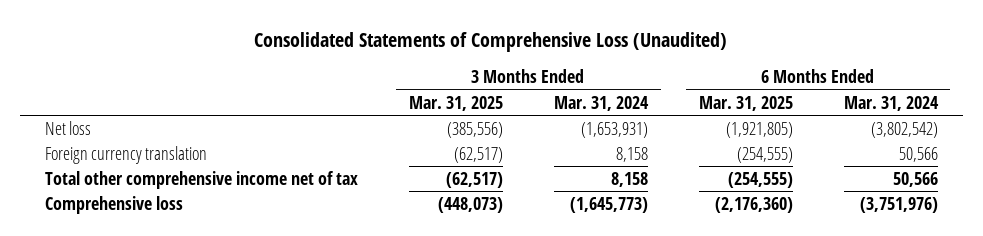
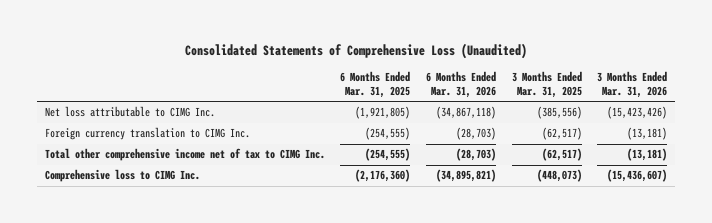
[553,95,649,111] Mar. 31, 2024 -> none
[843,95,939,111] Mar. 31, 2024 -> none
none -> [426,70,497,98] 6 Months Ended Mar. 31, 2026
none -> [597,70,668,98] 3 Months Ended Mar. 31, 2026
[45,120,92,135] Net loss -> [44,106,215,118] Net loss attributable to CIMG Inc.
[45,145,208,164] Foreign currency translation -> [44,127,250,141] Foreign currency translation to CIMG Inc.
[45,170,359,189] Total other comprehensive income net of tax -> [44,148,325,162] Total other comprehensive income net of tax to CIMG Inc.
[45,195,184,214] Comprehensive loss -> [44,169,200,183] Comprehensive loss to CIMG Inc.

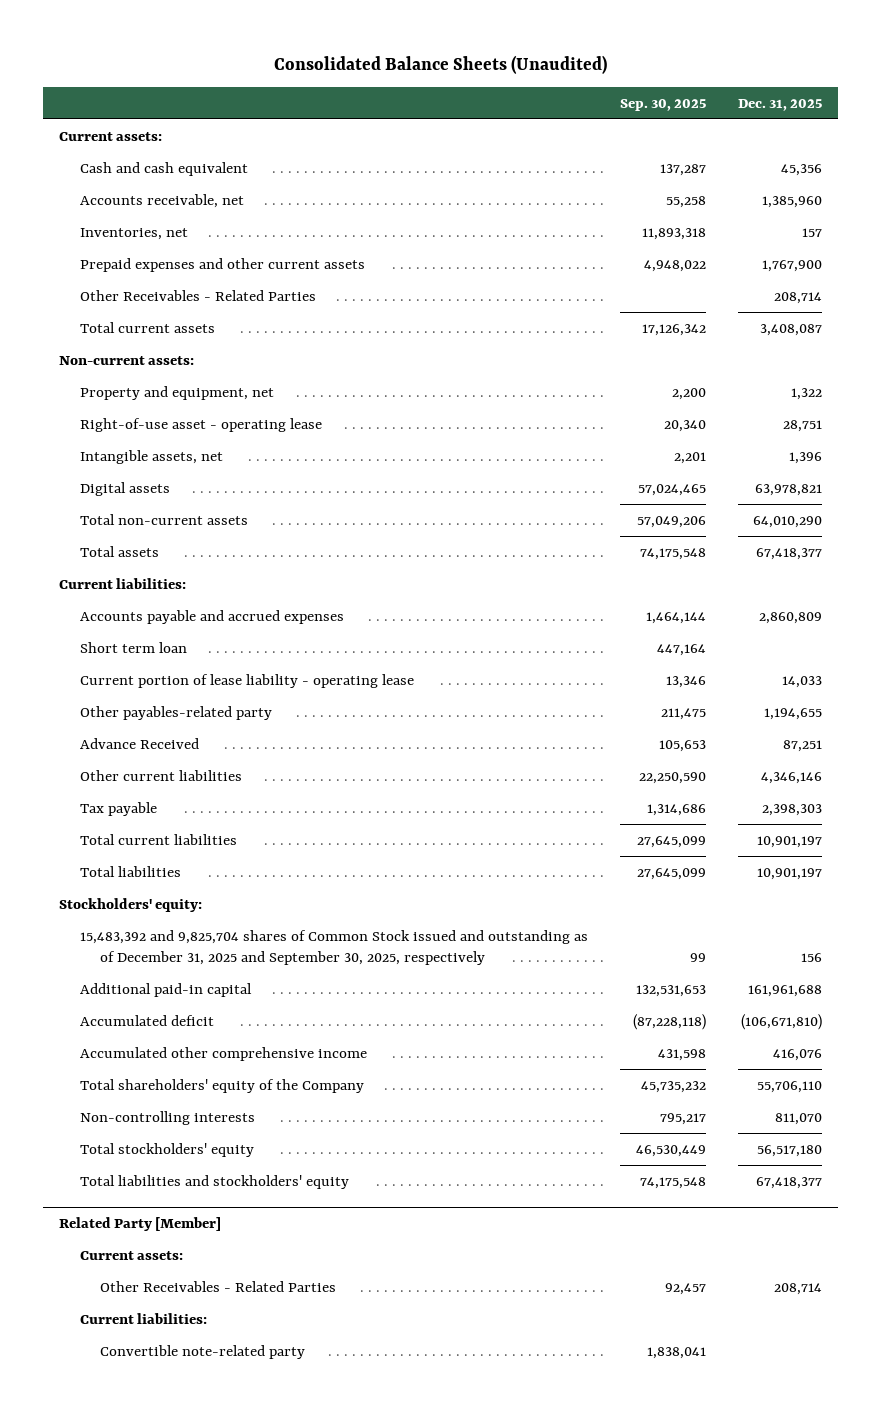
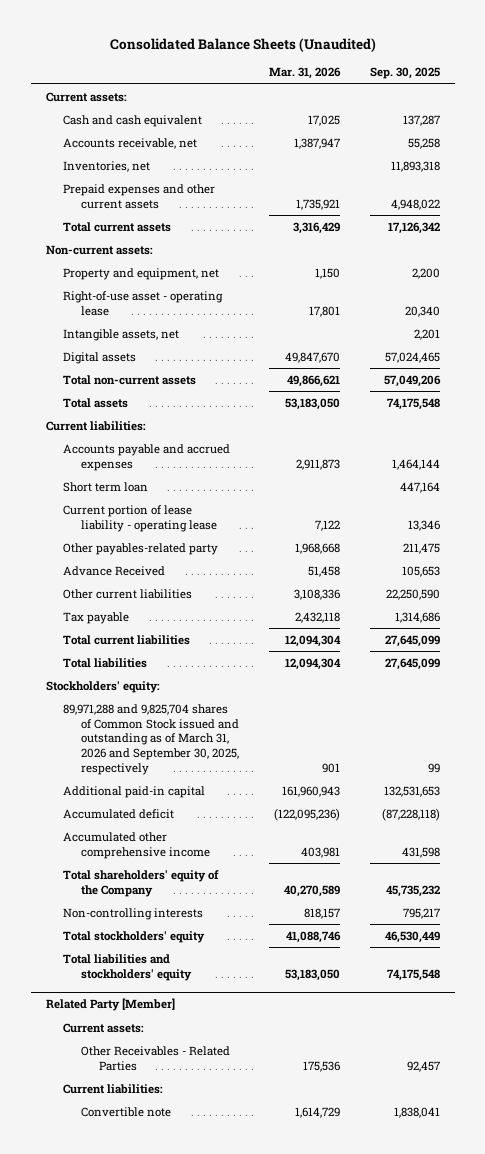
[738,98,823,111] Dec. 31, 2025 -> none
none -> [268,67,341,80] Mar. 31, 2026
[79,289,316,301] Other Receivables - Related Parties -> none
[79,929,588,965] 15,483,392 and 9,825,704 shares of Common Stock issued and outstanding as of December 31, 2025 and September 30, 2025, respectively -> [63,703,239,775] 89,971,288 and 9,825,704 shares of Common Stock issued and outstanding as of March 31, 2026 and September 30, 2025, respectively
[100,1344,306,1359] Convertible note-related party -> [80,1106,171,1117] Convertible note

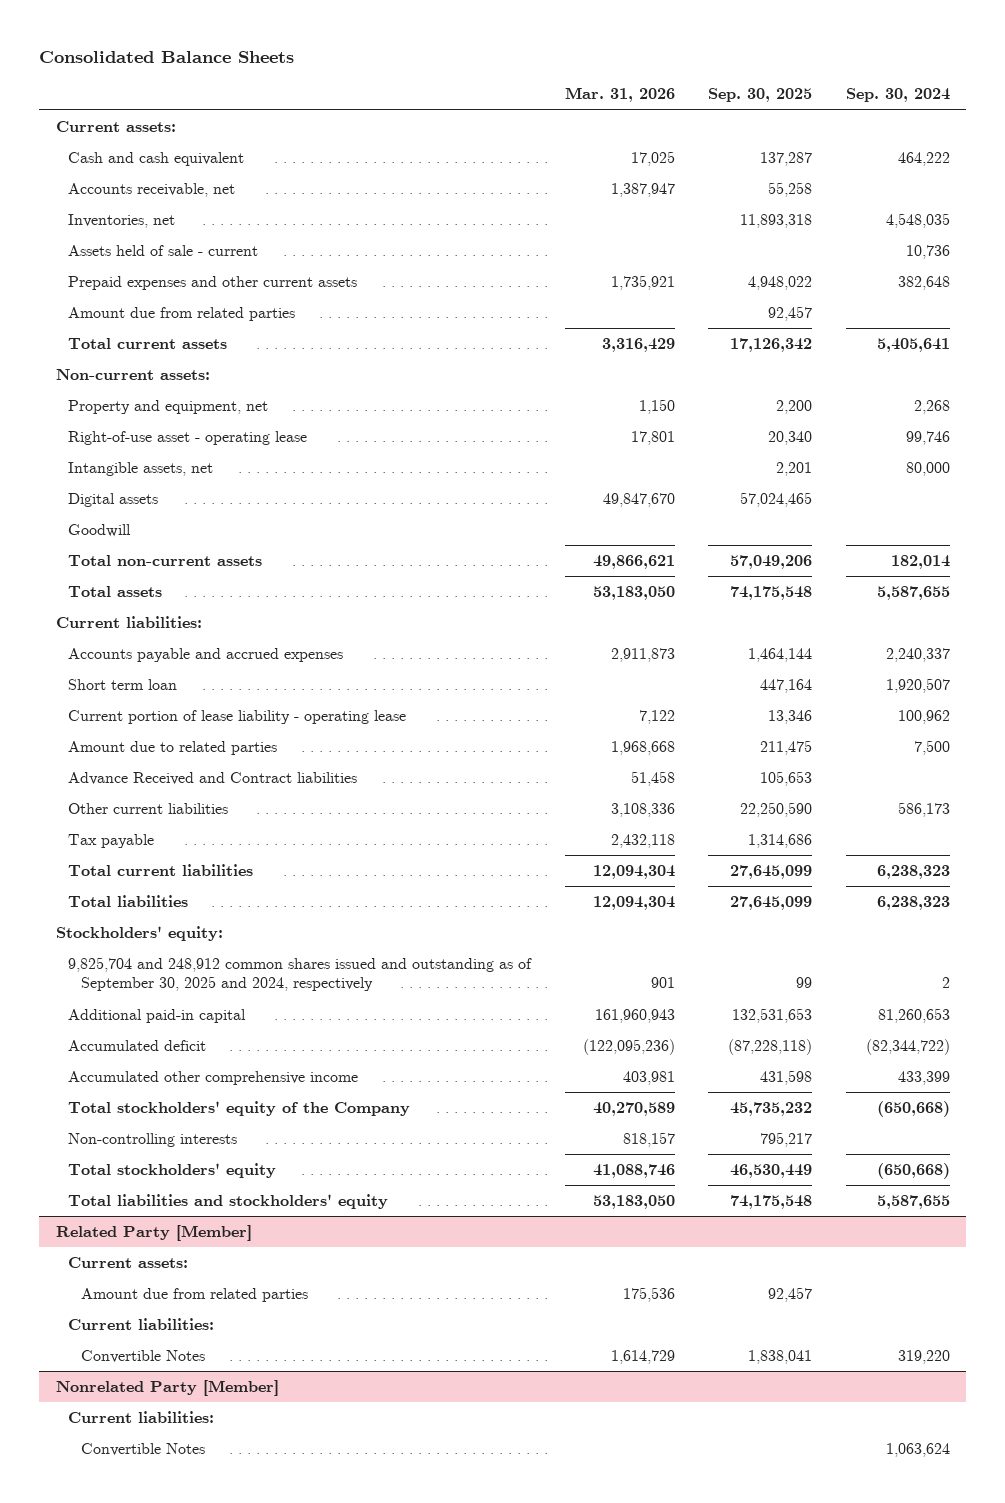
[109,37,376,52] Consolidated Balance Sheets (Unaudited) -> [39,51,295,64] Consolidated Balance Sheets
none -> [845,88,950,103] Sep. 30, 2024
none -> [68,244,259,256] Assets held of sale - current
none -> [68,306,296,321] Amount due from related parties
none -> [68,523,132,537] Goodwill
[63,542,219,555] Other payables-related party -> [68,740,278,755] Amount due to related parties
[63,565,166,576] Advance Received -> [68,771,358,785] Advance Received and Contract liabilities
[63,703,239,775] 89,971,288 and 9,825,704 shares of Common Stock issued and outstanding as of March 31, 2026 and September 30, 2025, respectively -> [68,956,533,992] 9,825,704 and 248,912 common shares issued and outstanding as of September 30, 2025 and 2024, respectively
[63,869,220,897] Total shareholders' equity of the Company -> [68,1100,411,1116] Total stockholders' equity of the Company
[80,1045,230,1071] Other Receivables - Related Parties -> [81,1287,309,1302] Amount due from related parties
[80,1106,171,1117] Convertible note -> [81,1349,206,1363] Convertible Notes
none -> [55,1379,279,1396] Nonrelated Party [Member]
none -> [68,1410,215,1423] Current liabilities:
none -> [81,1442,206,1456] Convertible Notes

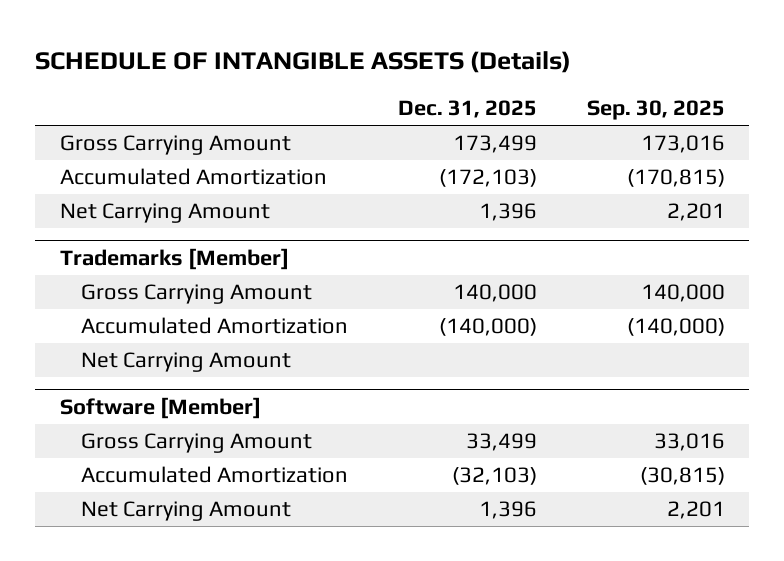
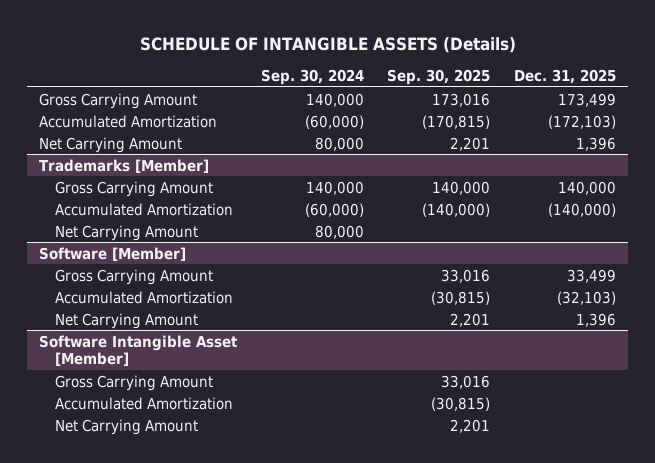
none -> [260,68,364,85] Sep. 30, 2024
none -> [39,334,239,366] Software Intangible Asset [Member]
none -> [55,374,214,391] Gross Carrying Amount
none -> [55,396,234,410] Accumulated Amortization
none -> [55,418,199,435] Net Carrying Amount

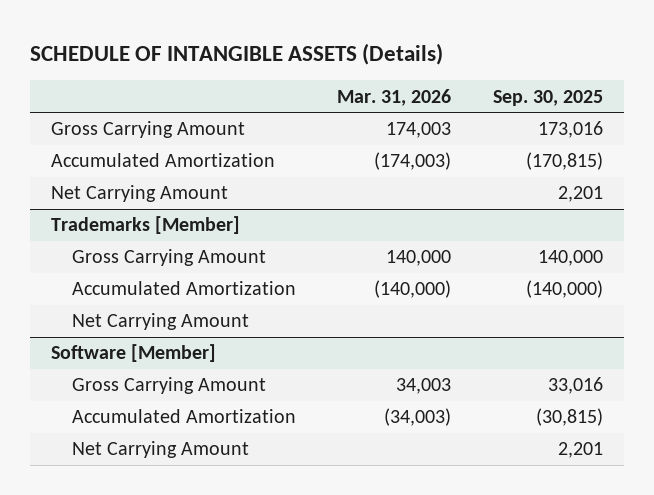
[260,68,364,85] Sep. 30, 2024 -> none
[514,68,617,84] Dec. 31, 2025 -> none
none -> [337,88,452,106] Mar. 31, 2026
[39,334,239,366] Software Intangible Asset [Member] -> none
[55,374,214,391] Gross Carrying Amount -> none
[55,396,234,410] Accumulated Amortization -> none
[55,418,199,435] Net Carrying Amount -> none

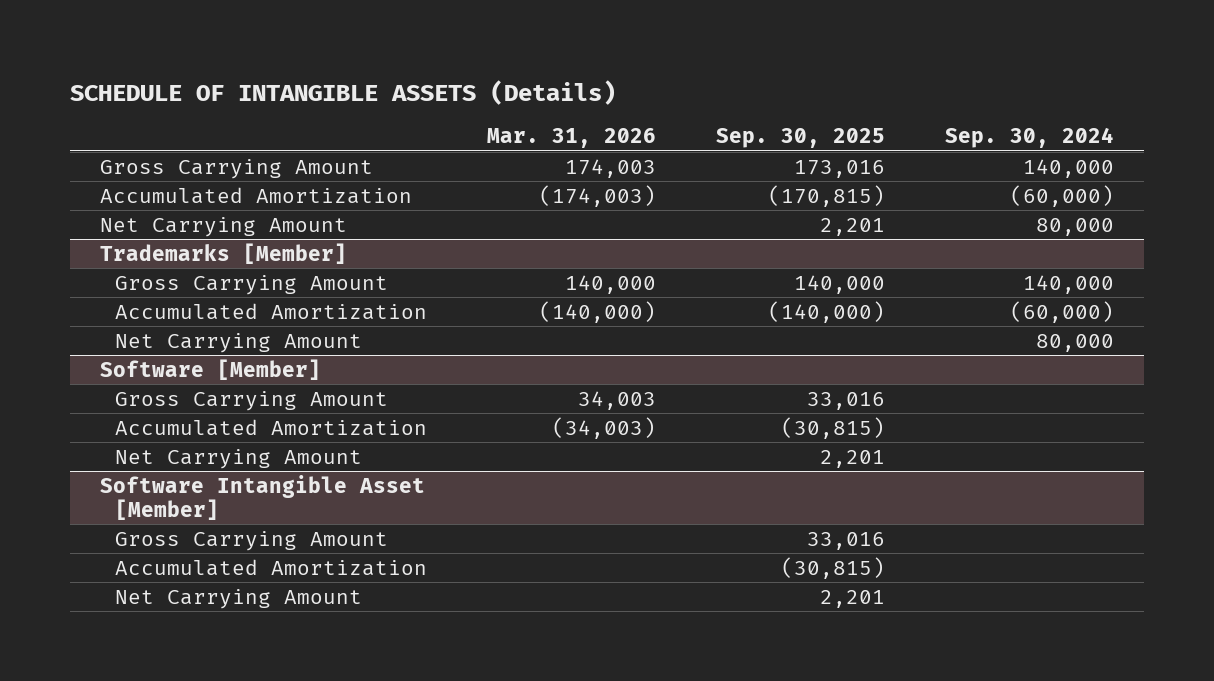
none -> [944,127,1114,149] Sep. 30, 2024
none -> [99,474,425,520] Software Intangible Asset [Member]
none -> [114,530,388,551] Gross Carrying Amount
none -> [114,558,427,576] Accumulated Amortization
none -> [114,588,362,609] Net Carrying Amount

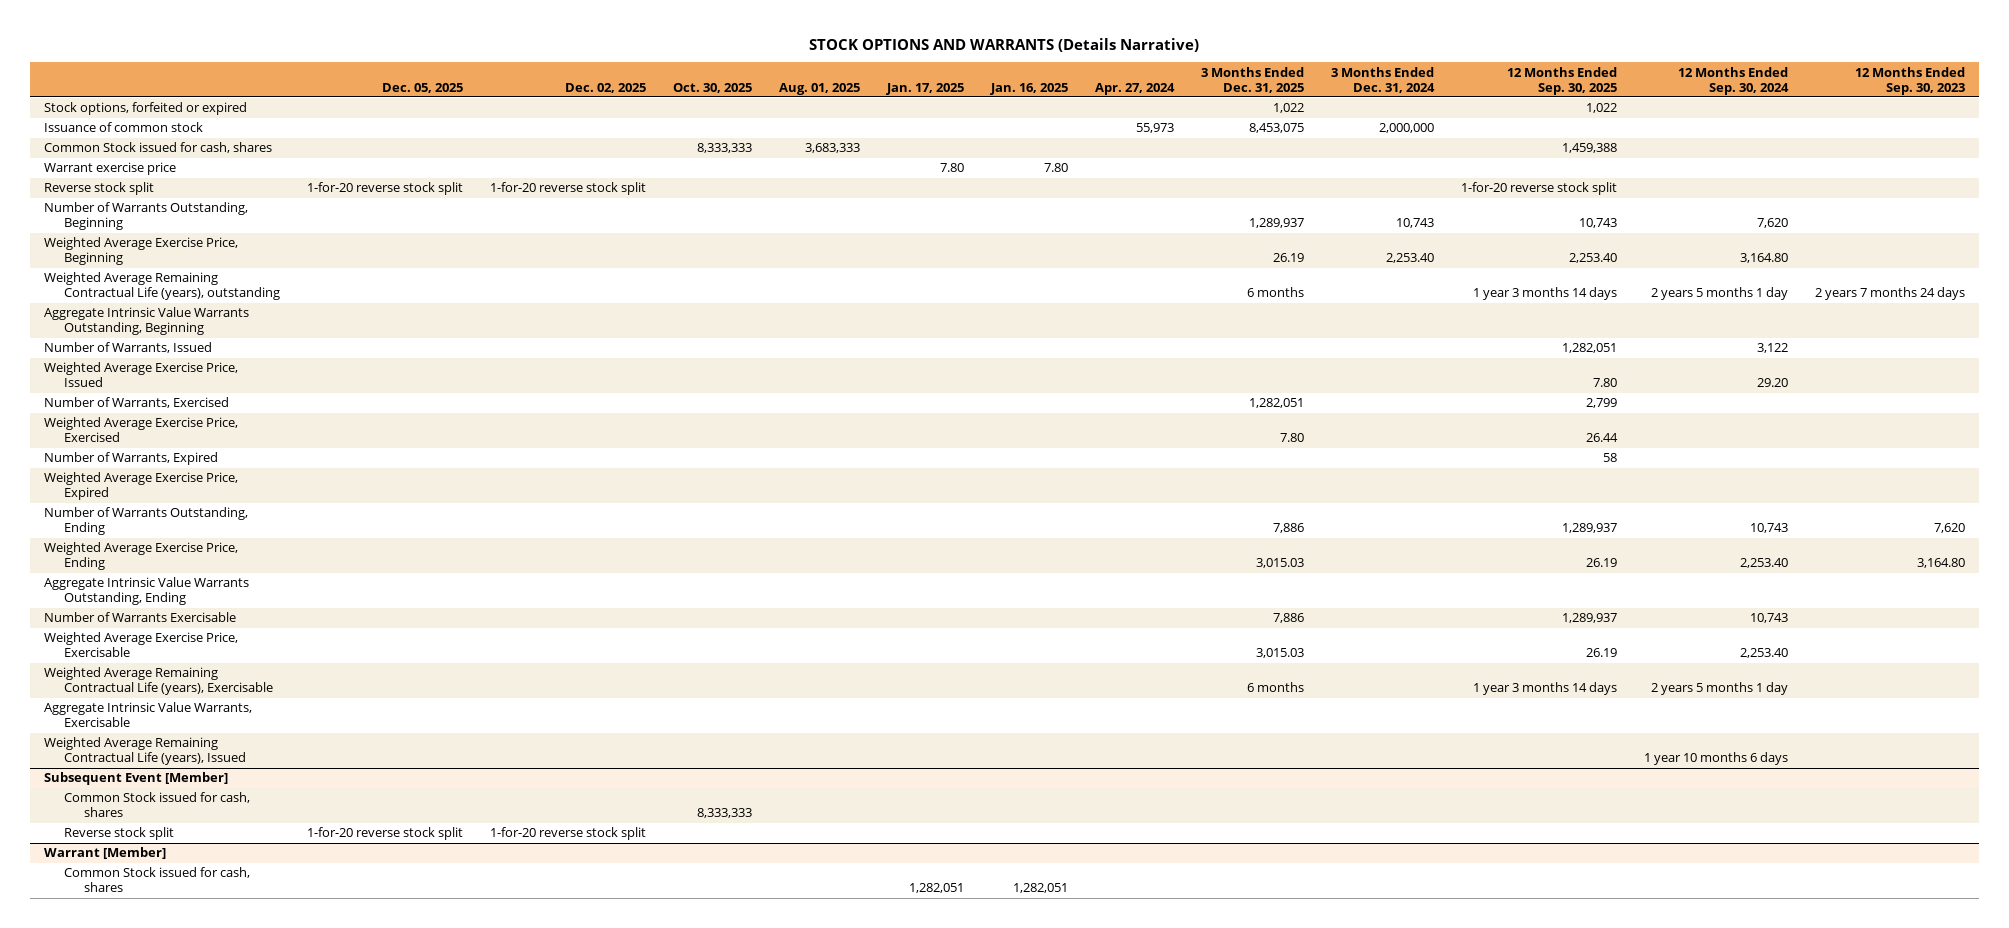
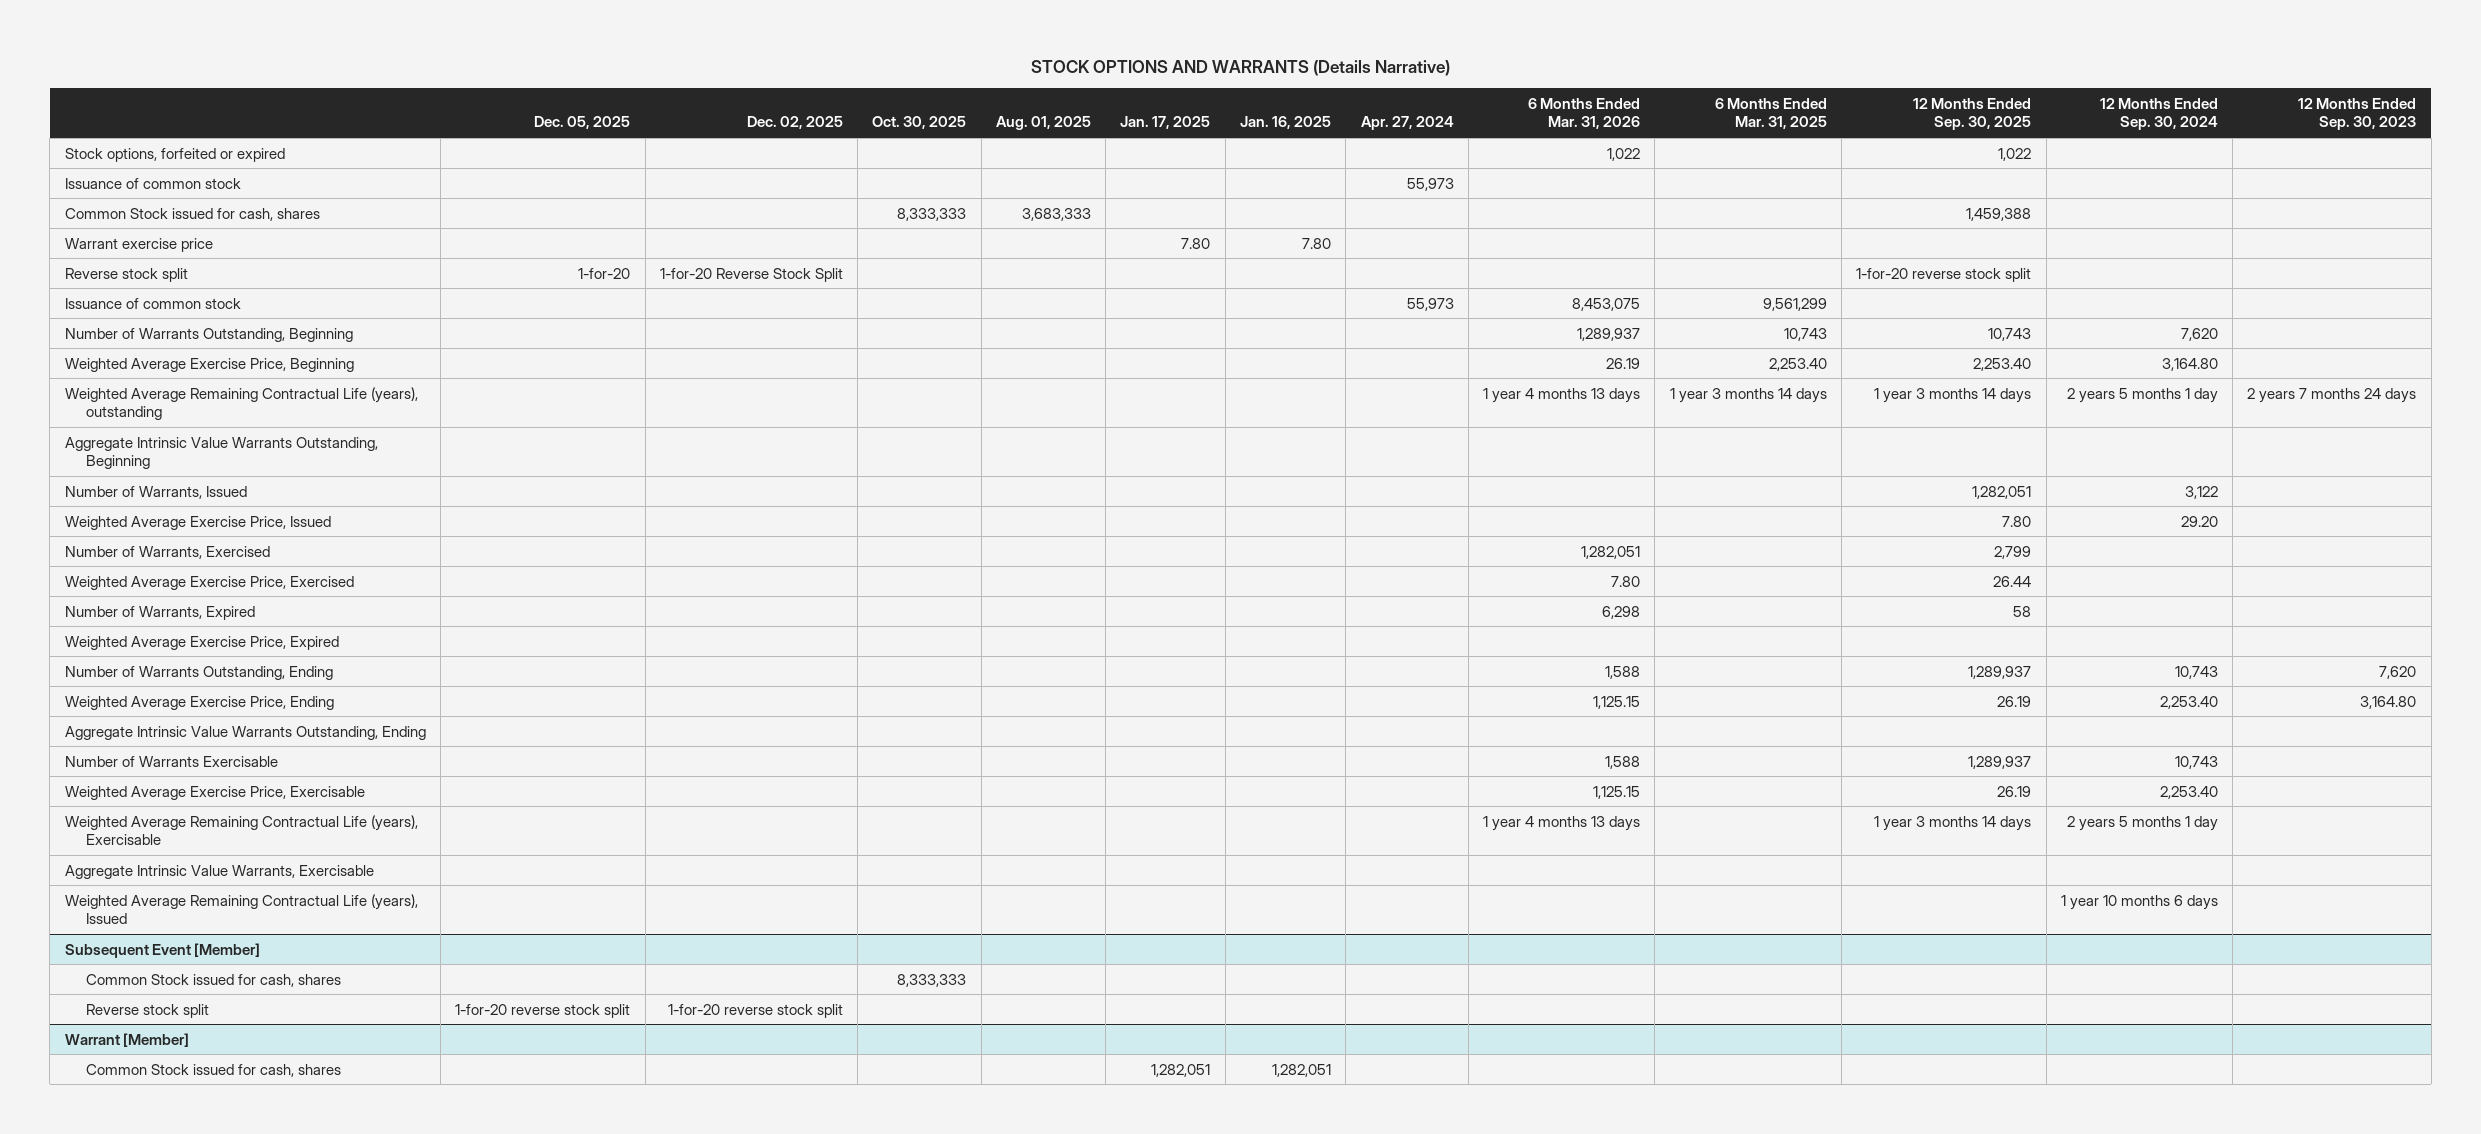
[1201,66,1305,93] 3 Months Ended Dec. 31, 2025 -> none
[1331,66,1436,93] 3 Months Ended Dec. 31, 2024 -> none
none -> [1528,97,1641,130] 6 Months Ended Mar. 31, 2026
none -> [1714,97,1827,130] 6 Months Ended Mar. 31, 2025
[306,182,463,196] 1-for-20 reverse stock split -> [578,267,631,279] 1-for-20
[489,182,646,196] 1-for-20 reverse stock split -> [659,267,843,282] 1-for-20 Reverse Stock Split
none -> [64,297,241,309] Issuance of common stock

